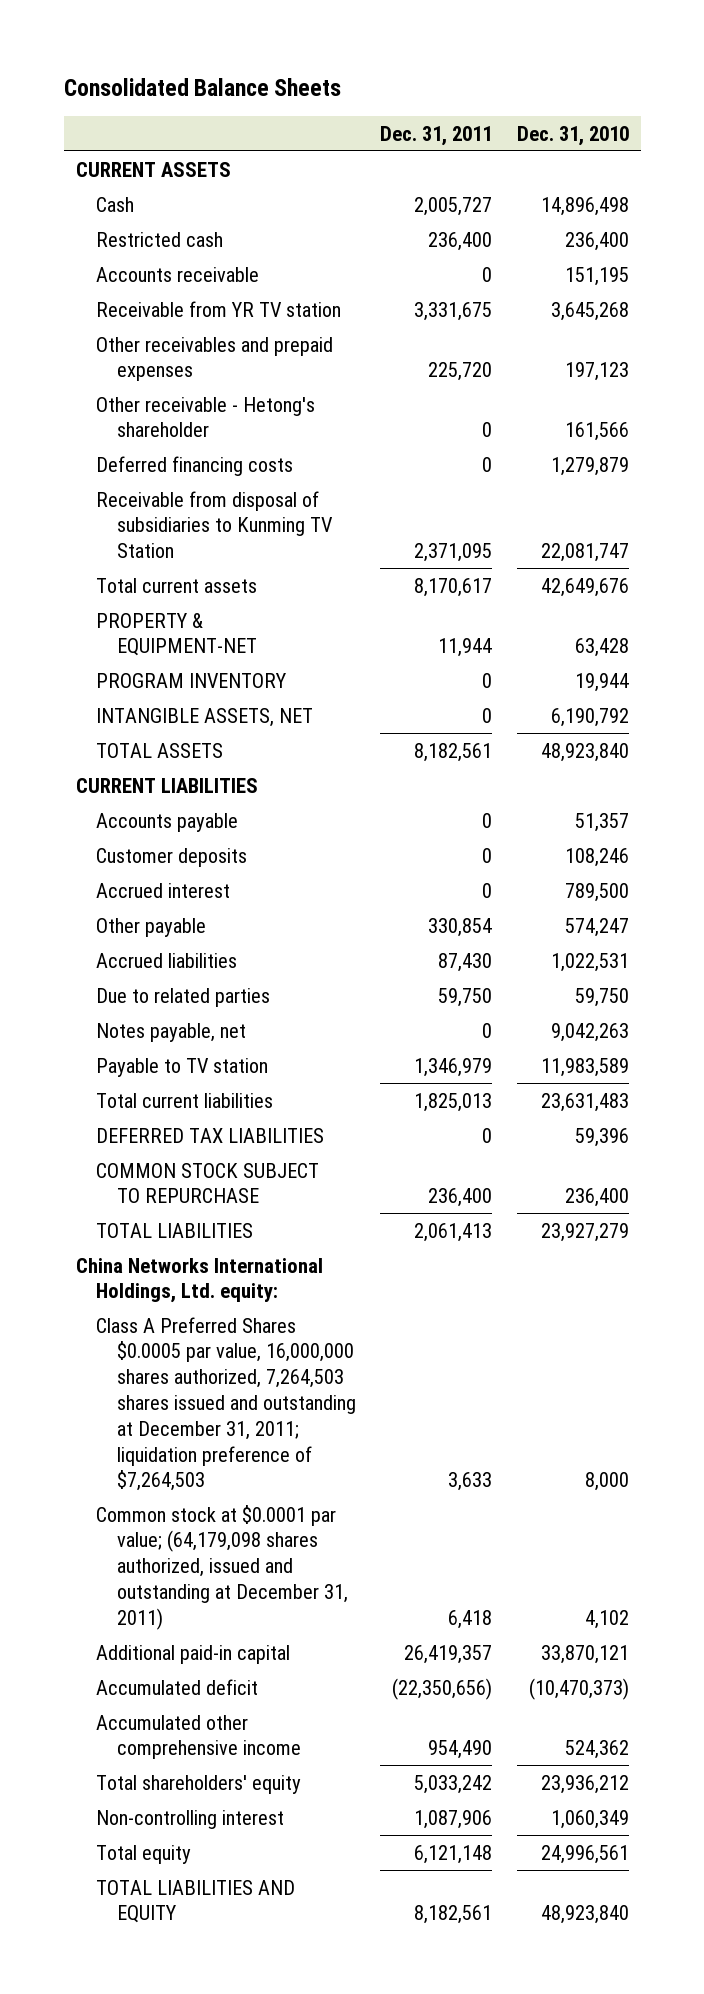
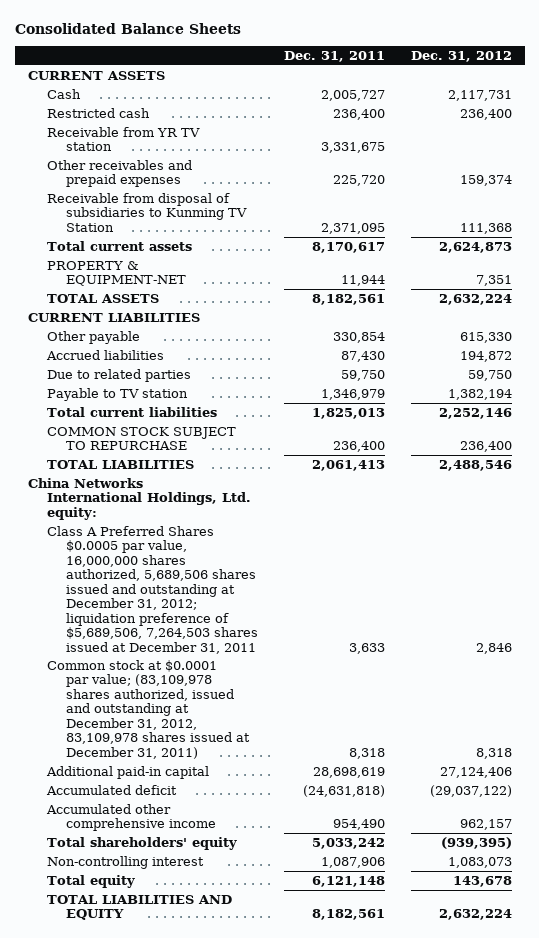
[516,125,629,146] Dec. 31, 2010 -> none
none -> [410,51,512,63] Dec. 31, 2012
[96,266,260,282] Accounts receivable -> none
[96,396,316,438] Other receivable - Hetong's shareholder -> none
[96,455,294,476] Deferred financing costs -> none
[96,672,287,688] PROGRAM INVENTORY -> none
[96,707,314,727] INTANGIBLE ASSETS, NET -> none
[96,812,239,832] Accounts payable -> none
[96,847,248,867] Customer deposits -> none
[96,882,231,898] Accrued interest -> none
[96,1022,247,1042] Notes payable, net -> none
[96,1127,325,1143] DEFERRED TAX LIABILITIES -> none
[96,1316,356,1492] Class A Preferred Shares $0.0005 par value, 16,000,000 shares authorized, 7,264,503 shares issued and outstanding at December 31, 2011; liquidation preference of $7,264,503 -> [46,525,258,654] Class A Preferred Shares $0.0005 par value, 16,000,000 shares authorized, 5,689,506 shares issued and outstanding at December 31, 2012; liquidation preference of $5,689,506, 7,264,503 shares issued at December 31, 2011
[96,1504,348,1630] Common stock at $0.0001 par value; (64,179,098 shares authorized, issued and outstanding at December 31, 2011) -> [46,659,250,759] Common stock at $0.0001 par value; (83,109,978 shares authorized, issued and outstanding at December 31, 2012, 83,109,978 shares issued at December 31, 2011)
[448,1609,493,1629] 6,418 -> [348,747,385,759] 8,318
[404,1644,493,1664] 26,419,357 -> [312,766,385,778] 28,698,619
[392,1677,493,1700] (22,350,656) -> [302,784,385,797] (24,631,818)

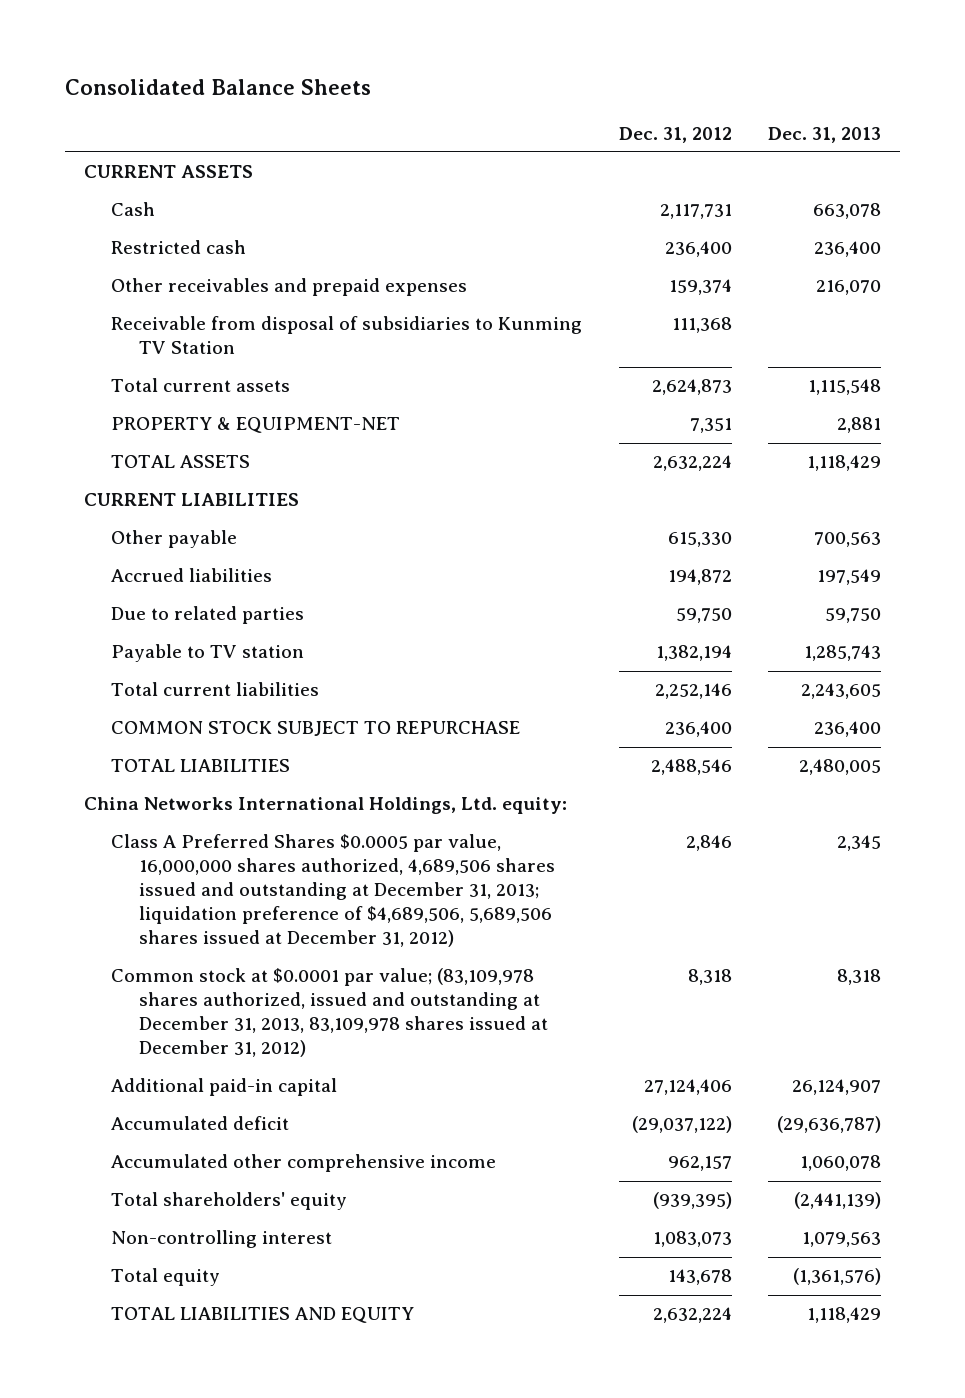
[283,51,385,63] Dec. 31, 2011 -> none
none -> [768,126,882,143] Dec. 31, 2013
[46,126,200,152] Receivable from YR TV station -> none
[46,525,258,654] Class A Preferred Shares $0.0005 par value, 16,000,000 shares authorized, 5,689,506 shares issued and outstanding at December 31, 2012; liquidation preference of $5,689,506, 7,264,503 shares issued at December 31, 2011 -> [111,834,556,948] Class A Preferred Shares $0.0005 par value, 16,000,000 shares authorized, 4,689,506 shares issued and outstanding at December 31, 2013; liquidation preference of $4,689,506, 5,689,506 shares issued at December 31, 2012)
[46,659,250,759] Common stock at $0.0001 par value; (83,109,978 shares authorized, issued and outstanding at December 31, 2012, 83,109,978 shares issued at December 31, 2011) -> [111,968,549,1058] Common stock at $0.0001 par value; (83,109,978 shares authorized, issued and outstanding at December 31, 2013, 83,109,978 shares issued at December 31, 2012)

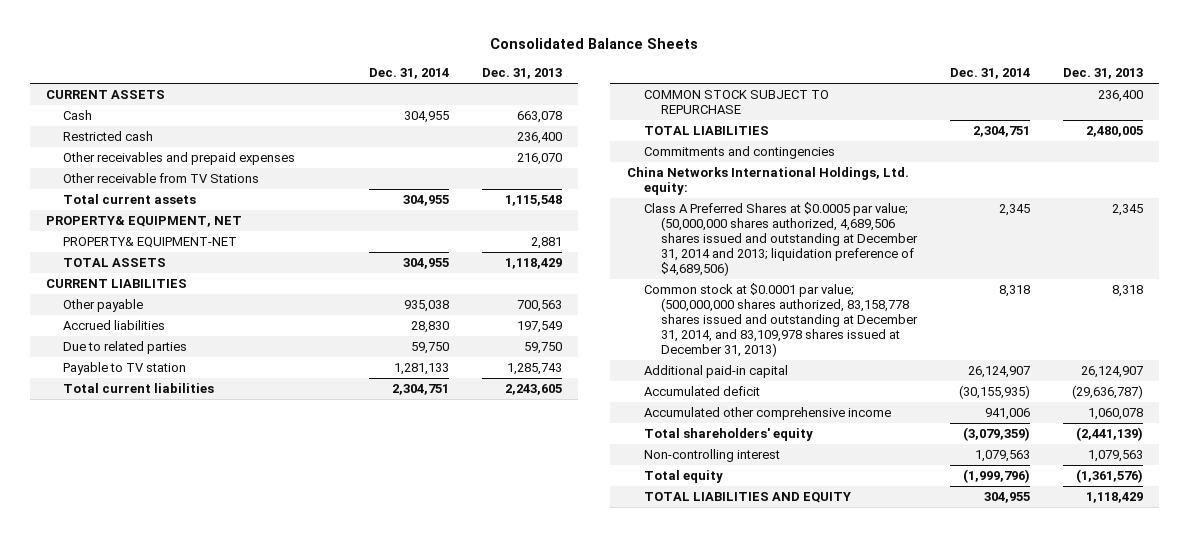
[618,126,732,143] Dec. 31, 2012 -> none
none -> [368,68,449,80] Dec. 31, 2014
[111,316,583,355] Receivable from disposal of subsidiaries to Kunming TV Station -> [62,173,259,184] Other receivable from TV Stations
none -> [46,216,243,228] PROPERTY& EQUIPMENT, NET
[111,417,401,434] PROPERTY & EQUIPMENT-NET -> [62,237,237,249] PROPERTY& EQUIPMENT-NET
none -> [643,146,835,160] Commitments and contingencies
[111,834,556,948] Class A Preferred Shares $0.0005 par value, 16,000,000 shares authorized, 4,689,506 shares issued and outstanding at December 31, 2013; liquidation preference of $4,689,506, 5,689,506 shares issued at December 31, 2012) -> [643,202,918,277] Class A Preferred Shares at $0.0005 par value; (50,000,000 shares authorized, 4,689,506 shares issued and outstanding at December 31, 2014 and 2013; liquidation preference of $4,689,506)
[111,968,549,1058] Common stock at $0.0001 par value; (83,109,978 shares authorized, issued and outstanding at December 31, 2013, 83,109,978 shares issued at December 31, 2012) -> [643,283,918,358] Common stock at $0.0001 par value; (500,000,000 shares authorized, 83,158,778 shares issued and outstanding at December 31, 2014, and 83,109,978 shares issued at December 31, 2013)

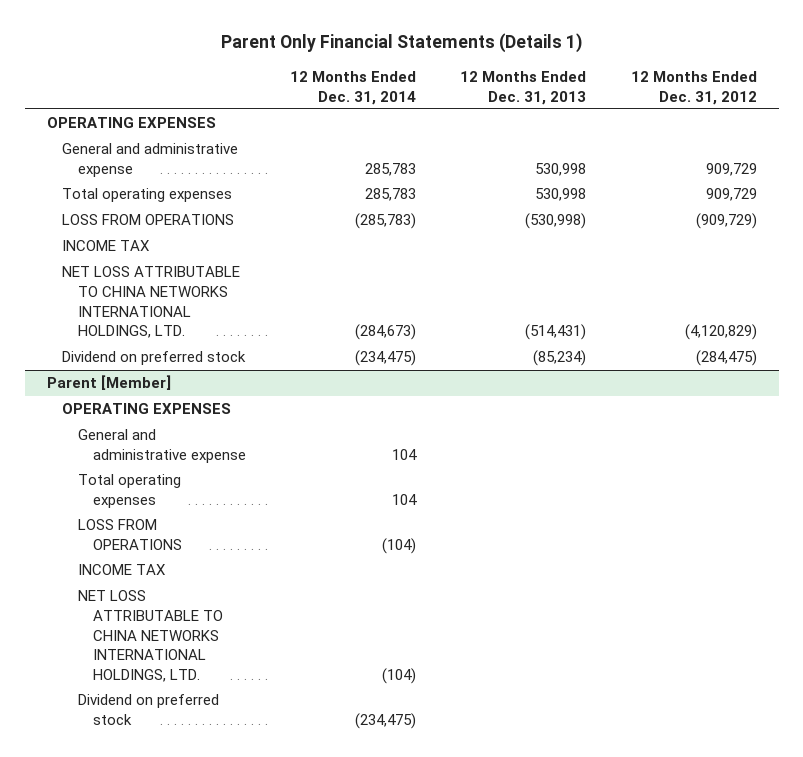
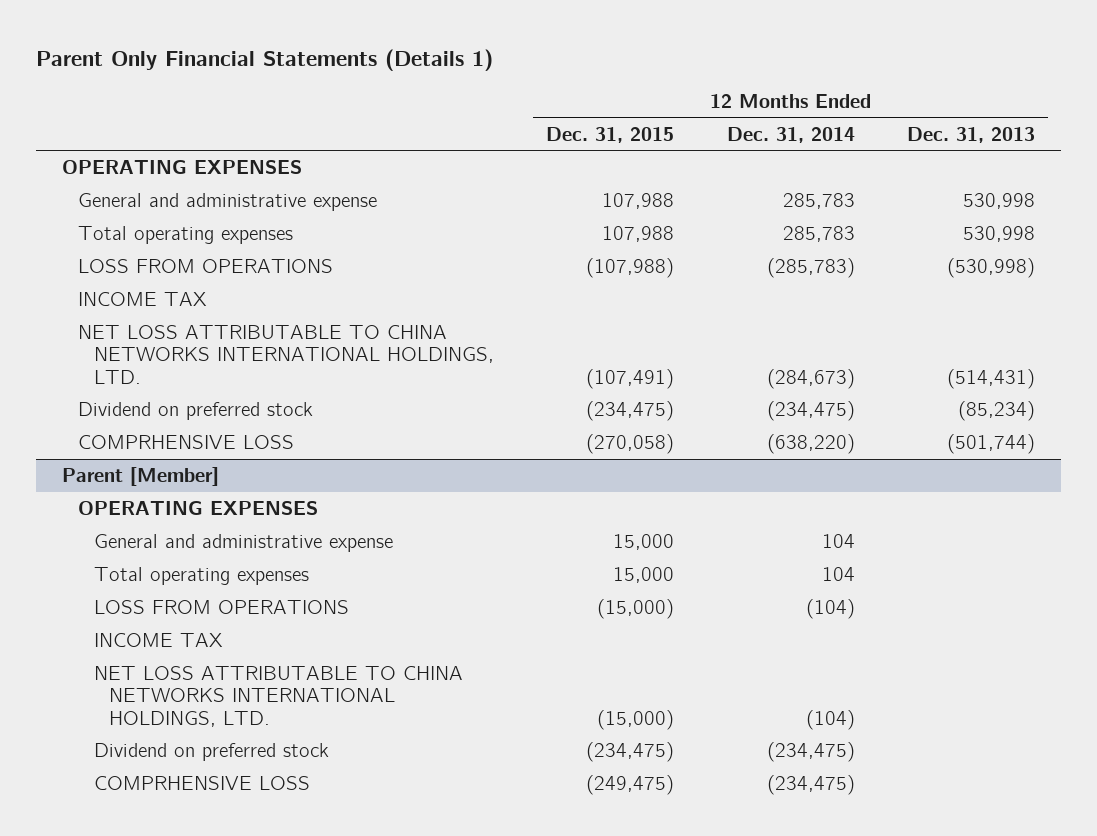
[630,70,757,105] 12 Months Ended Dec. 31, 2012 -> none
none -> [546,126,675,143] Dec. 31, 2015
none -> [77,434,294,449] COMPRHENSIVE LOSS
none -> [93,775,310,790] COMPRHENSIVE LOSS

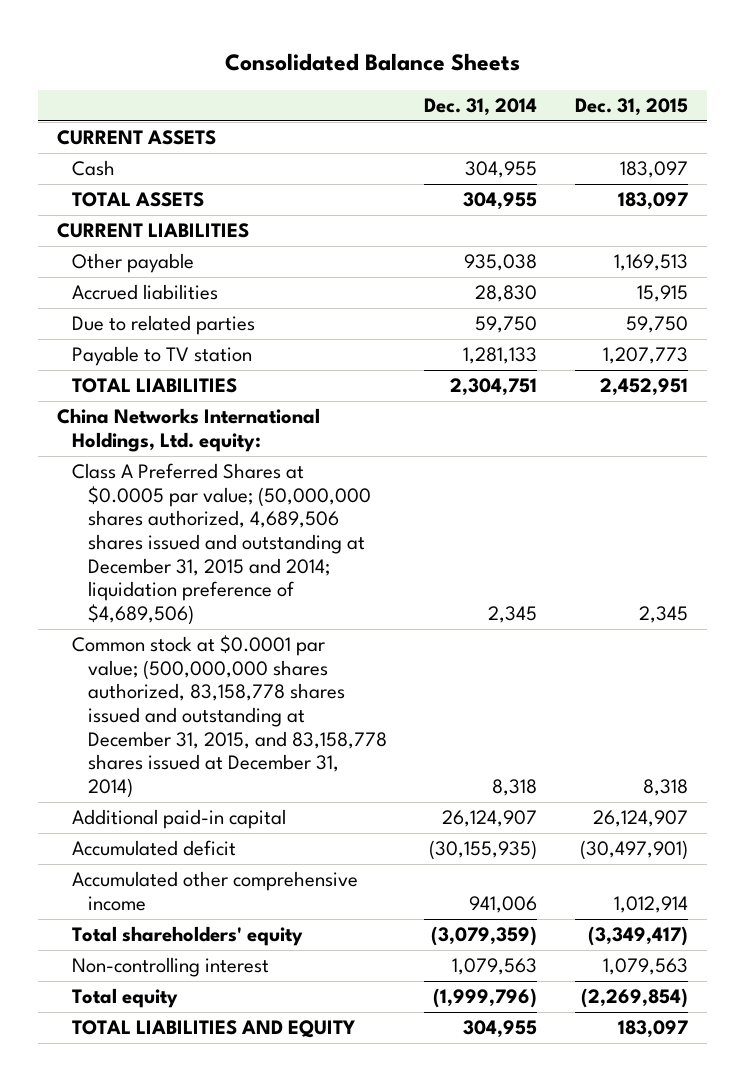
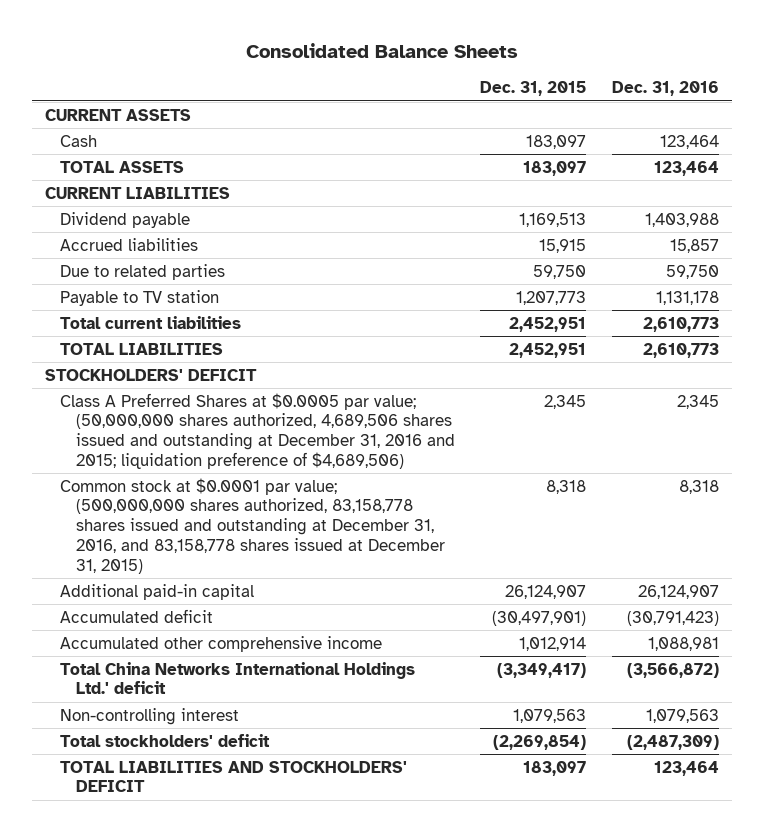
[424,98,538,117] Dec. 31, 2014 -> none
none -> [612,81,720,97] Dec. 31, 2016
[72,253,195,274] Other payable -> [60,211,191,228] Dividend payable
none -> [60,315,242,329] Total current liabilities
[56,408,320,452] China Networks International Holdings, Ltd. equity: -> [44,368,257,381] STOCKHOLDERS' DEFICIT
[72,463,371,625] Class A Preferred Shares at $0.0005 par value; (50,000,000 shares authorized, 4,689,506 shares issued and outstanding at December 31, 2015 and 2014; liquidation preference of $4,689,506) -> [60,392,455,470] Class A Preferred Shares at $0.0005 par value; (50,000,000 shares authorized, 4,689,506 shares issued and outstanding at December 31, 2016 and 2015; liquidation preference of $4,689,506)
[72,635,387,798] Common stock at $0.0001 par value; (500,000,000 shares authorized, 83,158,778 shares issued and outstanding at December 31, 2015, and 83,158,778 shares issued at December 31, 2014) -> [60,477,445,574] Common stock at $0.0001 par value; (500,000,000 shares authorized, 83,158,778 shares issued and outstanding at December 31, 2016, and 83,158,778 shares issued at December 31, 2015)
[72,926,304,947] Total shareholders' equity -> [60,661,416,695] Total China Networks International Holdings Ltd.' deficit
[72,988,179,1009] Total equity -> [60,733,271,747] Total stockholders' deficit
[72,1020,356,1039] TOTAL LIABILITIES AND EQUITY -> [60,760,408,793] TOTAL LIABILITIES AND STOCKHOLDERS' DEFICIT

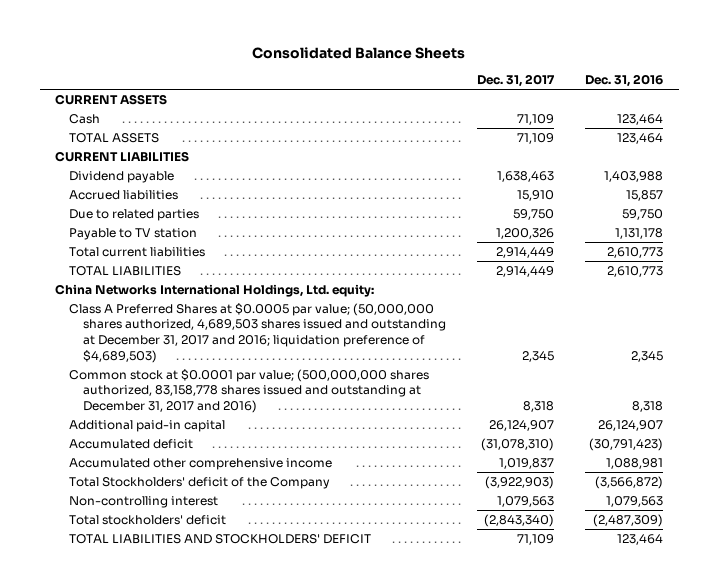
[480,81,587,97] Dec. 31, 2015 -> none
none -> [476,74,555,88] Dec. 31, 2017
[44,368,257,381] STOCKHOLDERS' DEFICIT -> [55,283,375,297] China Networks International Holdings, Ltd. equity:
[60,392,455,470] Class A Preferred Shares at $0.0005 par value; (50,000,000 shares authorized, 4,689,506 shares issued and outstanding at December 31, 2016 and 2015; liquidation preference of $4,689,506) -> [68,302,446,363] Class A Preferred Shares at $0.0005 par value; (50,000,000 shares authorized, 4,689,503 shares issued and outstanding at December 31, 2017 and 2016; liquidation preference of $4,689,503)
[60,477,445,574] Common stock at $0.0001 par value; (500,000,000 shares authorized, 83,158,778 shares issued and outstanding at December 31, 2016, and 83,158,778 shares issued at December 31, 2015) -> [68,368,429,414] Common stock at $0.0001 par value; (500,000,000 shares authorized, 83,158,778 shares issued and outstanding at December 31, 2017 and 2016)
[60,661,416,695] Total China Networks International Holdings Ltd.' deficit -> [68,476,330,489] Total Stockholders' deficit of the Company

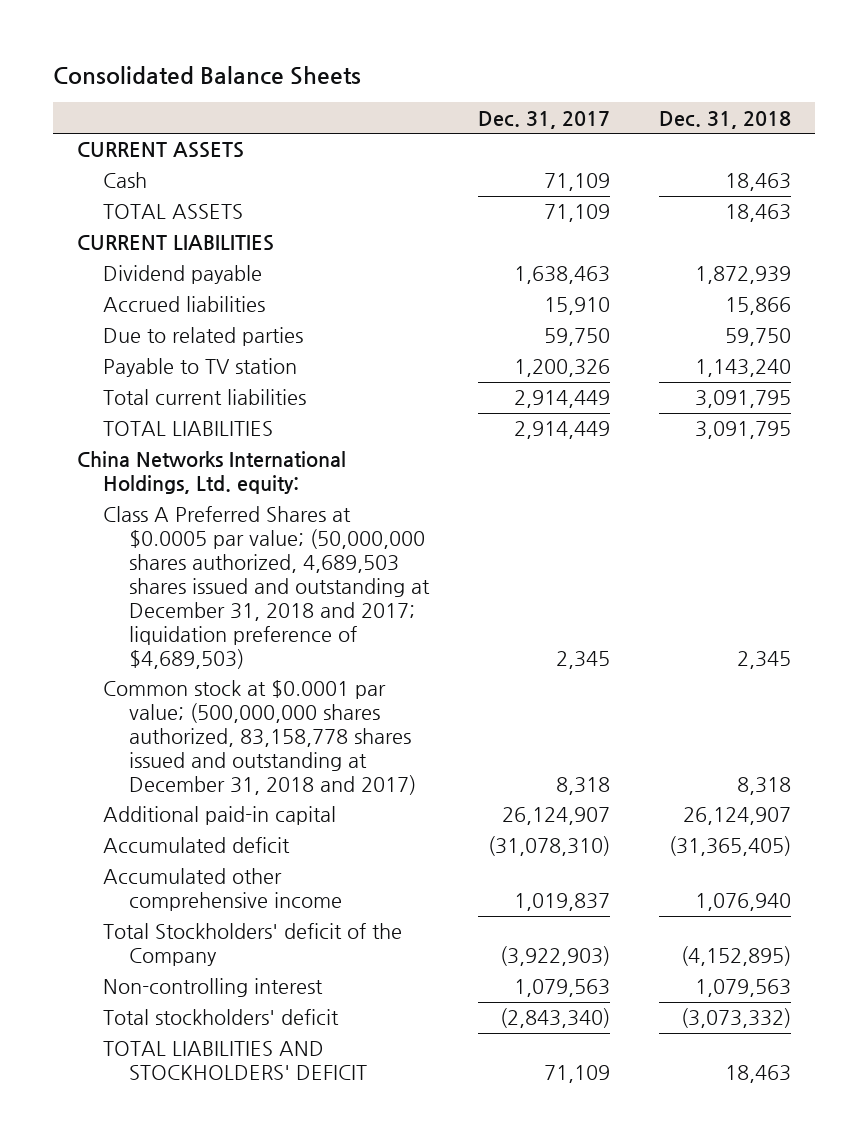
[585,74,664,88] Dec. 31, 2016 -> none
none -> [658,110,791,129] Dec. 31, 2018
[68,302,446,363] Class A Preferred Shares at $0.0005 par value; (50,000,000 shares authorized, 4,689,503 shares issued and outstanding at December 31, 2017 and 2016; liquidation preference of $4,689,503) -> [103,506,431,669] Class A Preferred Shares at $0.0005 par value; (50,000,000 shares authorized, 4,689,503 shares issued and outstanding at December 31, 2018 and 2017; liquidation preference of $4,689,503)
[68,368,429,414] Common stock at $0.0001 par value; (500,000,000 shares authorized, 83,158,778 shares issued and outstanding at December 31, 2017 and 2016) -> [103,680,417,795] Common stock at $0.0001 par value; (500,000,000 shares authorized, 83,158,778 shares issued and outstanding at December 31, 2018 and 2017)

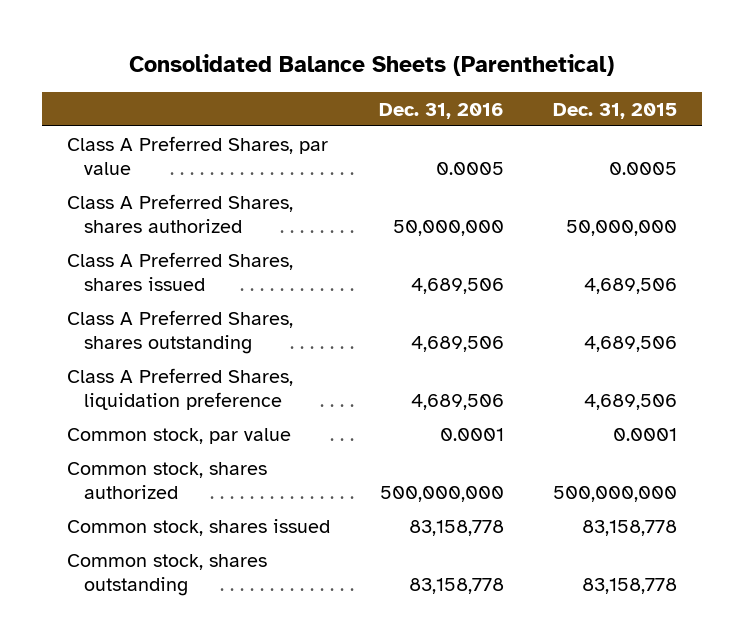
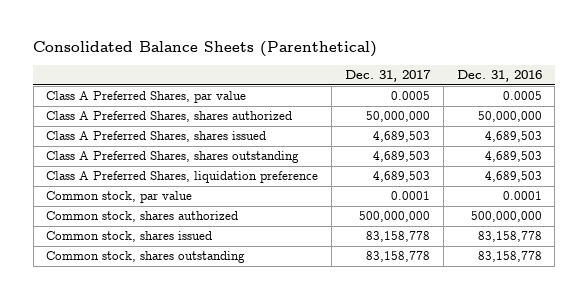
[553,102,678,119] Dec. 31, 2015 -> none
none -> [345,70,432,83] Dec. 31, 2017
[411,277,505,294] 4,689,506 -> [484,131,542,143] 4,689,503
[411,335,505,352] 4,689,506 -> [484,151,542,163] 4,689,503
[411,393,505,410] 4,689,506 -> [484,171,542,183] 4,689,503

